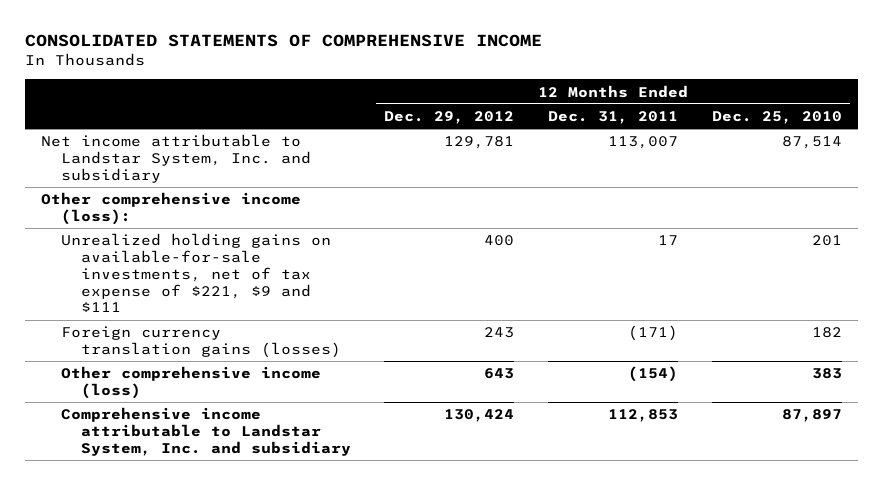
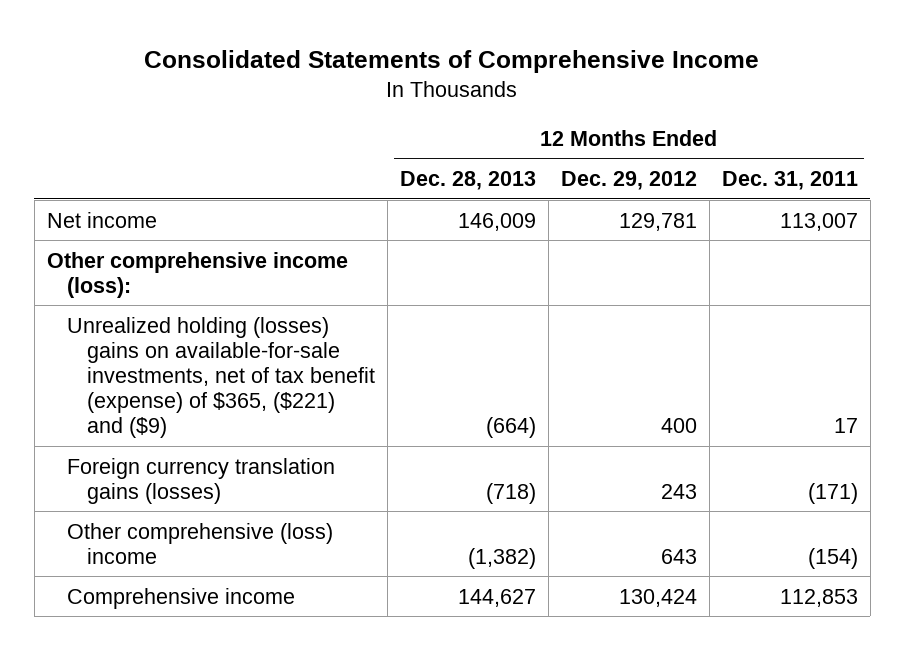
[24,34,542,48] CONSOLIDATED STATEMENTS OF COMPREHENSIVE INCOME -> [144,49,760,73] Consolidated Statements of Comprehensive Income
[711,111,842,125] Dec. 25, 2010 -> none
none -> [399,170,536,190] Dec. 28, 2013
[41,134,311,183] Net income attributable to Landstar System, Inc. and subsidiary -> [46,211,157,228] Net income
[60,233,331,313] Unrealized holding gains on available-for-sale investments, net of tax expense of $221, $9 and $111 -> [66,316,375,439] Unrealized holding (losses) gains on available-for-sale investments, net of tax benefit (expense) of $365, ($221) and ($9)
[60,366,321,399] Other comprehensive income (loss) -> [66,522,333,564] Other comprehensive (loss) income
[60,407,351,456] Comprehensive income attributable to Landstar System, Inc. and subsidiary -> [66,587,295,609] Comprehensive income

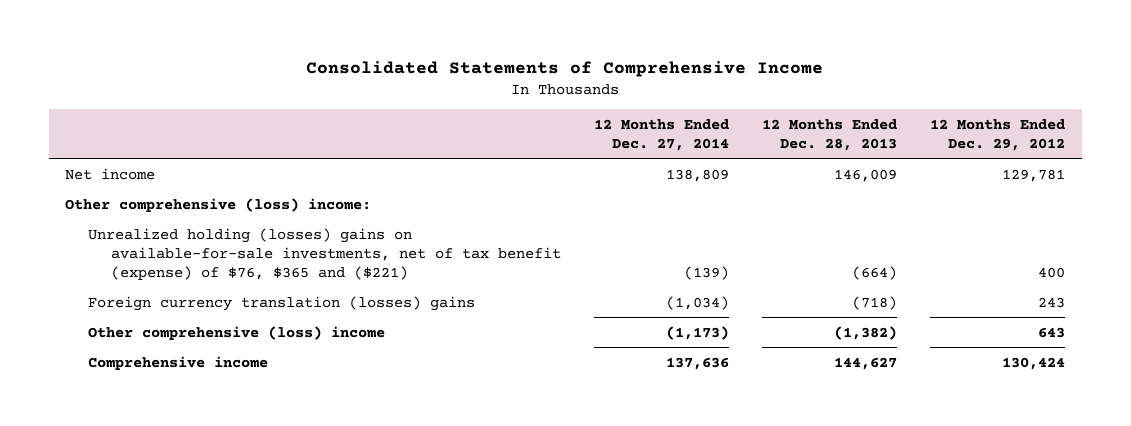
[721,170,858,190] Dec. 31, 2011 -> none
none -> [593,118,729,151] 12 Months Ended Dec. 27, 2014
[46,251,348,298] Other comprehensive income (loss): -> [65,197,372,212] Other comprehensive (loss) income:
[66,316,375,439] Unrealized holding (losses) gains on available-for-sale investments, net of tax benefit (expense) of $365, ($221) and ($9) -> [87,227,561,280] Unrealized holding (losses) gains on available-for-sale investments, net of tax benefit (expense) of $76, $365 and ($221)
[66,457,335,504] Foreign currency translation gains (losses) -> [87,295,475,311] Foreign currency translation (losses) gains

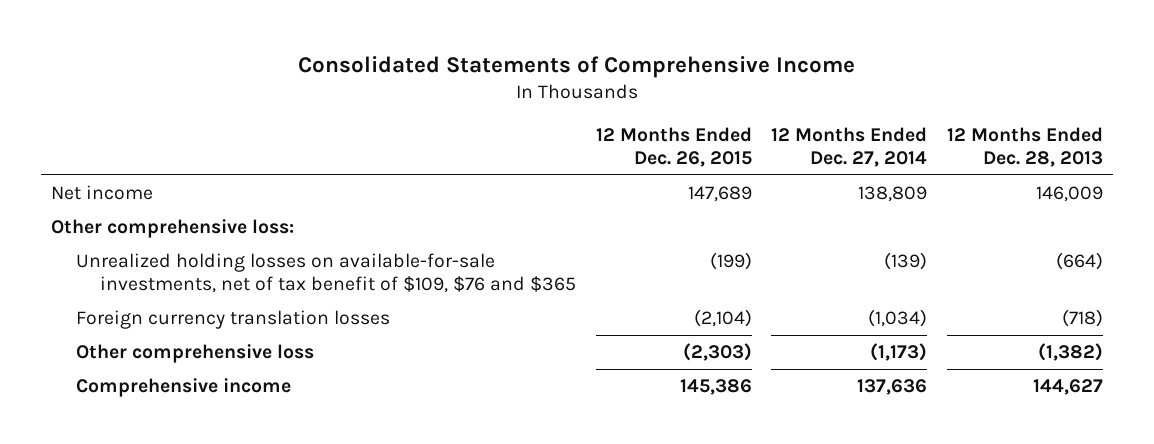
[930,118,1066,151] 12 Months Ended Dec. 29, 2012 -> none
none -> [595,126,752,167] 12 Months Ended Dec. 26, 2015
[65,197,372,212] Other comprehensive (loss) income: -> [51,218,295,238] Other comprehensive loss:
[87,227,561,280] Unrealized holding (losses) gains on available-for-sale investments, net of tax benefit (expense) of $76, $365 and ($221) -> [75,252,576,294] Unrealized holding losses on available-for-sale investments, net of tax benefit of $109, $76 and $365
[87,295,475,311] Foreign currency translation (losses) gains -> [75,309,390,329] Foreign currency translation losses
[87,325,385,340] Other comprehensive (loss) income -> [75,343,314,363] Other comprehensive loss

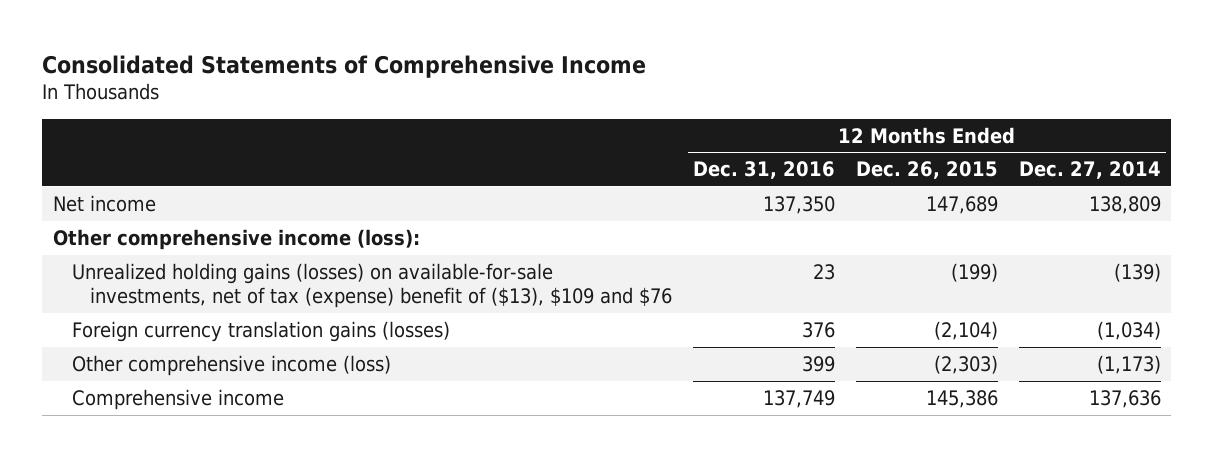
[946,126,1103,167] 12 Months Ended Dec. 28, 2013 -> none
none -> [693,161,836,180] Dec. 31, 2016
[51,218,295,238] Other comprehensive loss: -> [52,228,420,250] Other comprehensive income (loss):
[75,252,576,294] Unrealized holding losses on available-for-sale investments, net of tax benefit of $109, $76 and $365 -> [71,262,673,308] Unrealized holding gains (losses) on available-for-sale investments, net of tax (expense) benefit of ($13), $109 and $76
[75,309,390,329] Foreign currency translation losses -> [71,320,450,342] Foreign currency translation gains (losses)
[75,343,314,363] Other comprehensive loss -> [71,354,391,376] Other comprehensive income (loss)

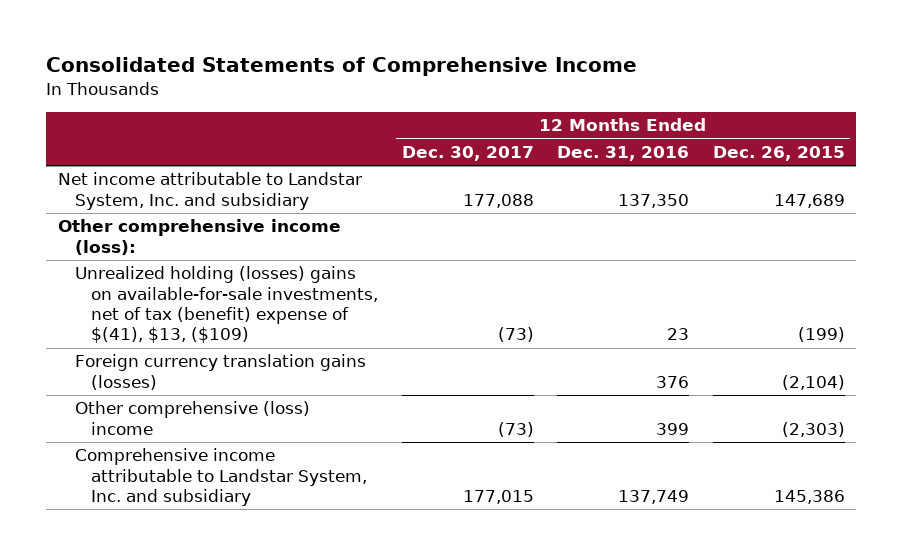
[1018,161,1161,180] Dec. 27, 2014 -> none
none -> [401,146,534,162] Dec. 30, 2017
[52,194,156,212] Net income -> [58,172,363,210] Net income attributable to Landstar System, Inc. and subsidiary
[71,262,673,308] Unrealized holding gains (losses) on available-for-sale investments, net of tax (expense) benefit of ($13), $109 and $76 -> [74,266,379,344] Unrealized holding (losses) gains on available-for-sale investments, net of tax (benefit) expense of $(41), $13, ($109)
[71,354,391,376] Other comprehensive income (loss) -> [74,401,310,435] Other comprehensive (loss) income
[71,388,284,410] Comprehensive income -> [74,448,368,507] Comprehensive income attributable to Landstar System, Inc. and subsidiary

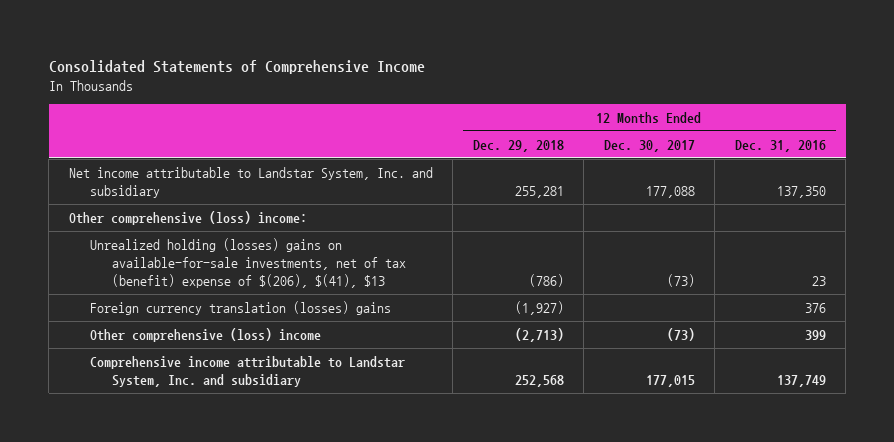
[712,146,845,162] Dec. 26, 2015 -> none
none -> [472,139,564,152] Dec. 29, 2018
[58,219,342,255] Other comprehensive income (loss): -> [68,211,307,226] Other comprehensive (loss) income:
[74,266,379,344] Unrealized holding (losses) gains on available-for-sale investments, net of tax (benefit) expense of $(41), $13, ($109) -> [90,238,407,288] Unrealized holding (losses) gains on available-for-sale investments, net of tax (benefit) expense of $(206), $(41), $13
[74,354,366,390] Foreign currency translation gains (losses) -> [90,301,392,316] Foreign currency translation (losses) gains

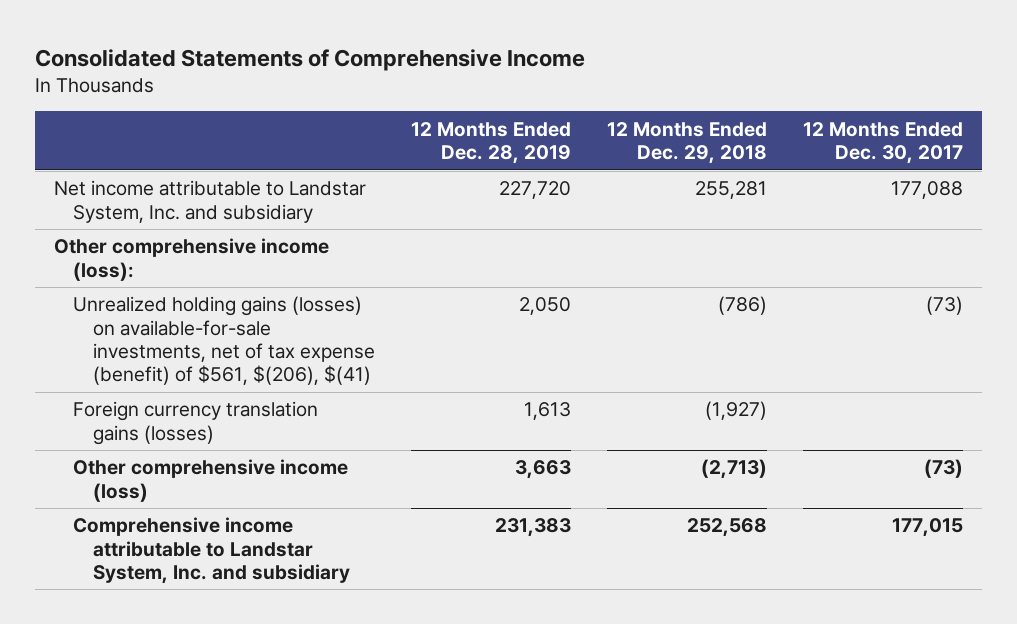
[734,139,826,152] Dec. 31, 2016 -> none
none -> [411,121,572,165] 12 Months Ended Dec. 28, 2019
[68,211,307,226] Other comprehensive (loss) income: -> [53,238,329,281] Other comprehensive income (loss):
[90,238,407,288] Unrealized holding (losses) gains on available-for-sale investments, net of tax (benefit) expense of $(206), $(41), $13 -> [73,296,376,385] Unrealized holding gains (losses) on available-for-sale investments, net of tax expense (benefit) of $561, $(206), $(41)
[90,301,392,316] Foreign currency translation (losses) gains -> [73,401,319,445] Foreign currency translation gains (losses)
[90,328,322,343] Other comprehensive (loss) income -> [73,459,349,502] Other comprehensive income (loss)

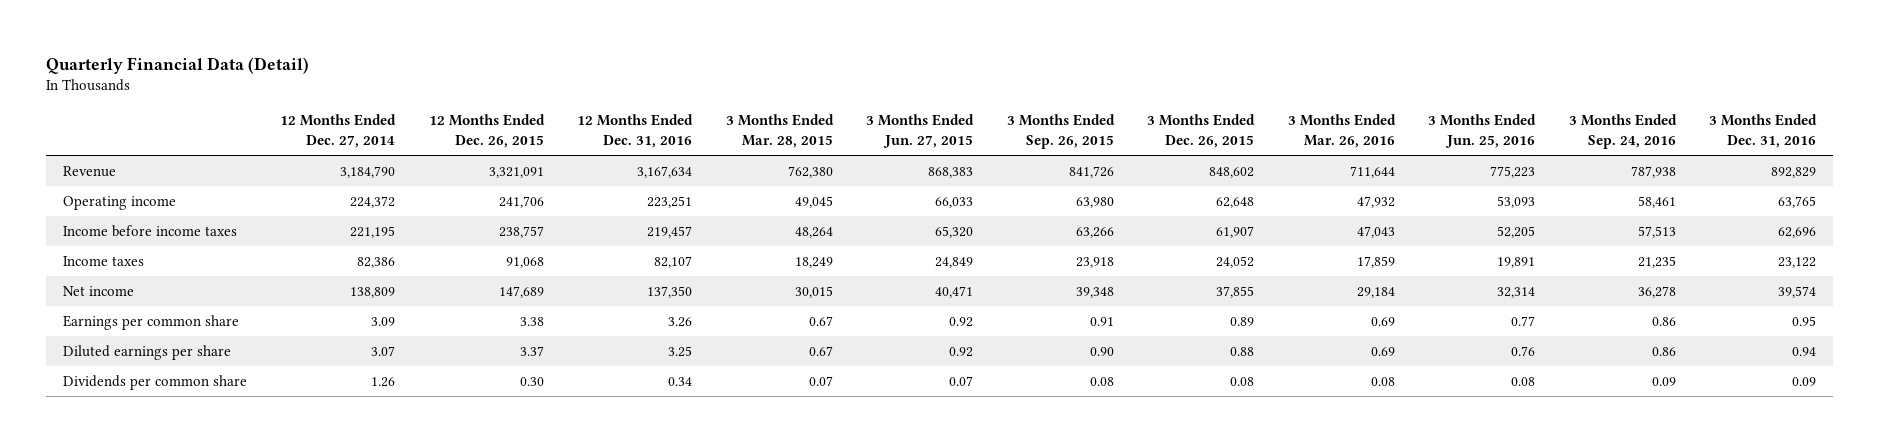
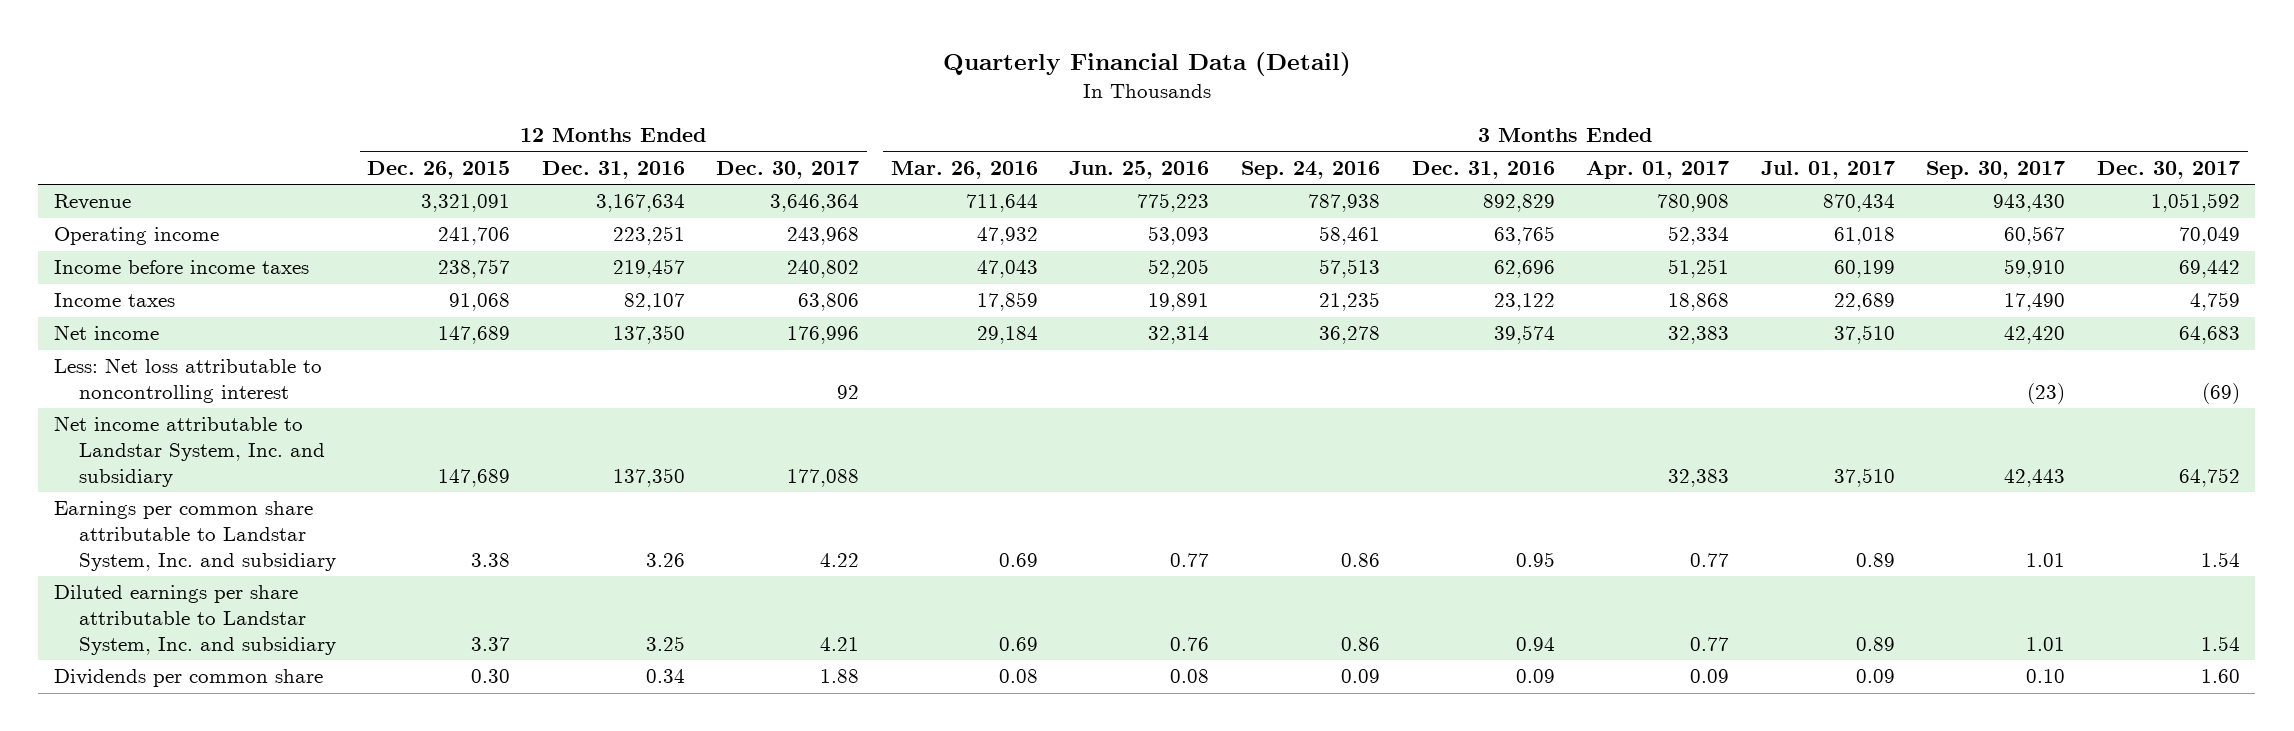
[280,114,397,149] 12 Months Ended Dec. 27, 2014 -> none
[725,114,834,149] 3 Months Ended Mar. 28, 2015 -> none
[866,114,975,149] 3 Months Ended Jun. 27, 2015 -> none
[1006,114,1115,150] 3 Months Ended Sep. 26, 2015 -> none
[1147,114,1256,149] 3 Months Ended Dec. 26, 2015 -> none
none -> [716,160,860,179] Dec. 30, 2017
none -> [1586,159,1730,179] Apr. 01, 2017
none -> [1760,160,1895,179] Jul. 01, 2017
none -> [1926,160,2066,179] Sep. 30, 2017
none -> [2096,160,2240,179] Dec. 30, 2017
none -> [54,358,323,403] Less: Net loss attributable to noncontrolling interest
none -> [54,416,325,487] Net income attributable to Landstar System, Inc. and subsidiary
[62,314,239,330] Earnings per common share -> [54,501,336,571] Earnings per common share attributable to Landstar System, Inc. and subsidiary
[62,344,231,360] Diluted earnings per share -> [54,585,336,655] Diluted earnings per share attributable to Landstar System, Inc. and subsidiary

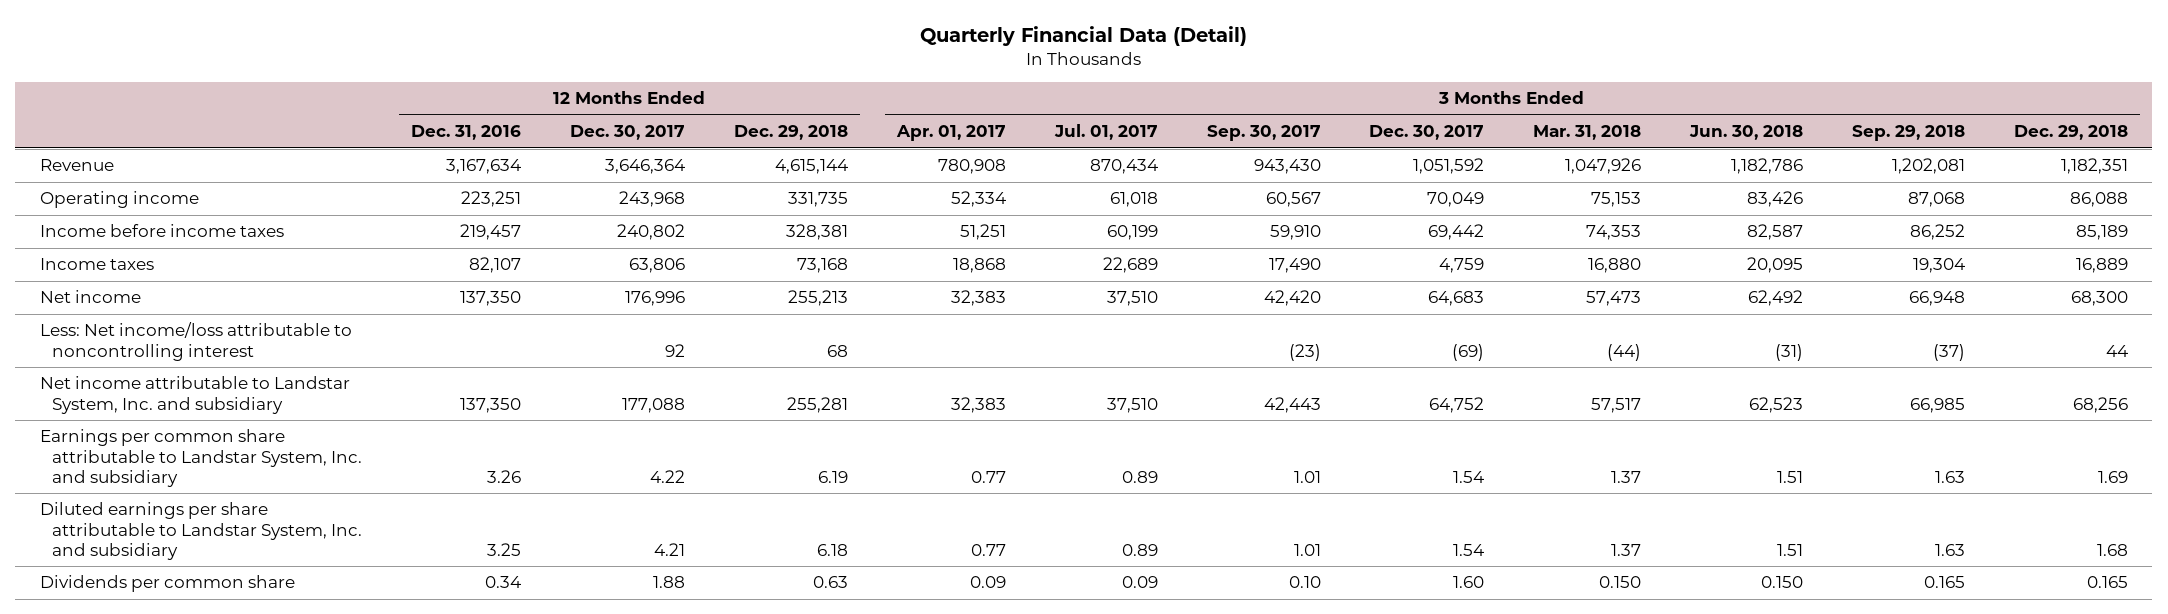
[367,160,511,179] Dec. 26, 2015 -> none
[890,160,1038,179] Mar. 26, 2016 -> none
[1069,160,1210,179] Jun. 25, 2016 -> none
[1241,160,1381,179] Sep. 24, 2016 -> none
[1411,160,1555,179] Dec. 31, 2016 -> none
none -> [733,125,848,141] Dec. 29, 2018
none -> [1533,125,1642,141] Mar. 31, 2018
none -> [1689,125,1804,141] Jun. 30, 2018
none -> [1852,125,1966,142] Sep. 29, 2018
none -> [2014,125,2129,141] Dec. 29, 2018
[54,358,323,403] Less: Net loss attributable to noncontrolling interest -> [39,322,352,361] Less: Net income/loss attributable to noncontrolling interest

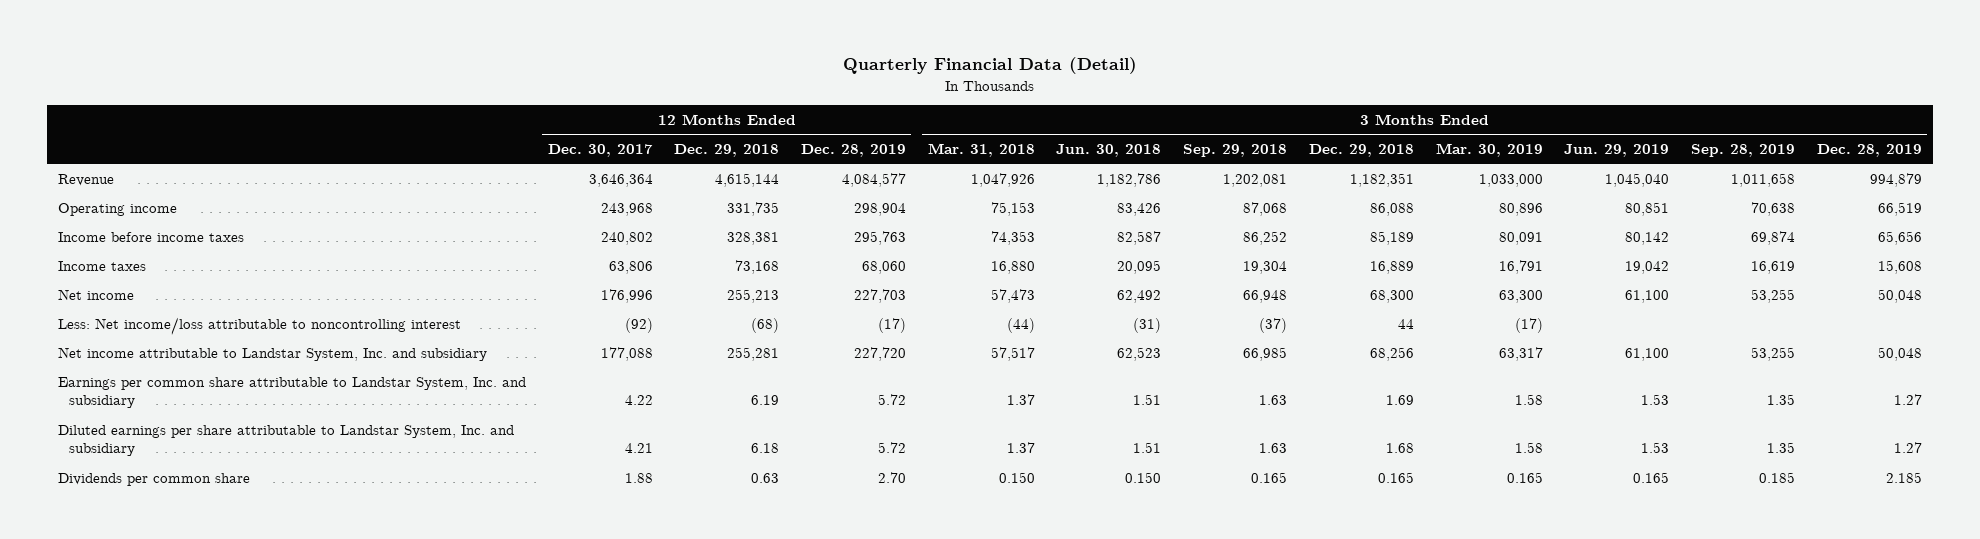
[411,125,522,141] Dec. 31, 2016 -> none
[895,125,1006,142] Apr. 01, 2017 -> none
[1053,124,1158,141] Jul. 01, 2017 -> none
[1206,125,1321,142] Sep. 30, 2017 -> none
[1369,125,1485,141] Dec. 30, 2017 -> none
none -> [801,143,907,157] Dec. 28, 2019
none -> [1435,142,1543,157] Mar. 30, 2019
none -> [1564,143,1670,157] Jun. 29, 2019
none -> [1690,143,1795,157] Sep. 28, 2019
none -> [1816,143,1922,157] Dec. 28, 2019
[664,343,685,357] 92 -> [624,317,653,333] (92)
[826,344,848,357] 68 -> [751,317,780,333] (68)

